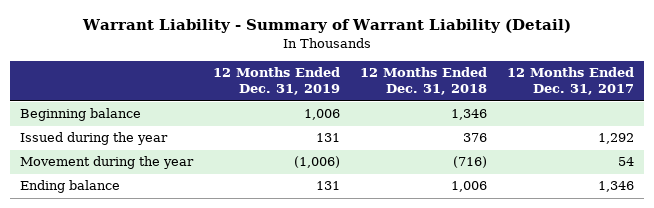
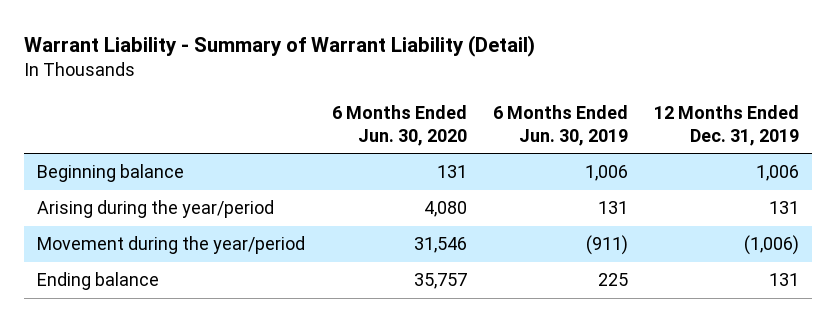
[360,67,488,96] 12 Months Ended Dec. 31, 2018 -> none
[506,67,634,96] 12 Months Ended Dec. 31, 2017 -> none
none -> [331,104,467,146] 6 Months Ended Jun. 30, 2020
none -> [492,104,628,146] 6 Months Ended Jun. 30, 2019
[20,132,169,146] Issued during the year -> [37,200,275,219] Arising during the year/period
[20,156,195,170] Movement during the year -> [37,236,306,255] Movement during the year/period

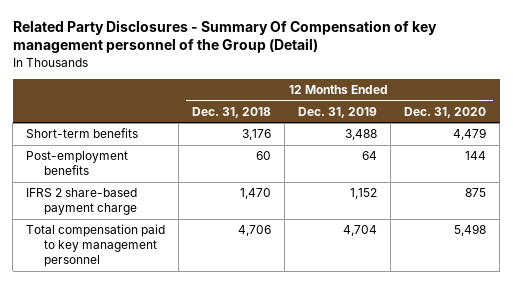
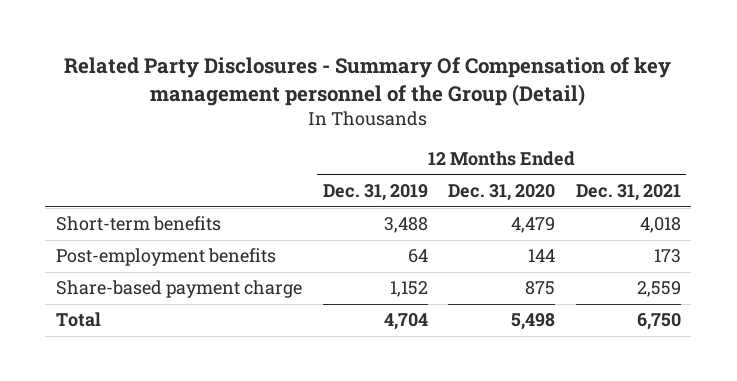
[192,106,272,118] Dec. 31, 2018 -> none
none -> [576,184,682,202] Dec. 31, 2021
[26,188,138,216] IFRS 2 share-based payment charge -> [55,280,302,299] Share-based payment charge
[26,224,166,268] Total compensation paid to key management personnel -> [55,312,101,328] Total

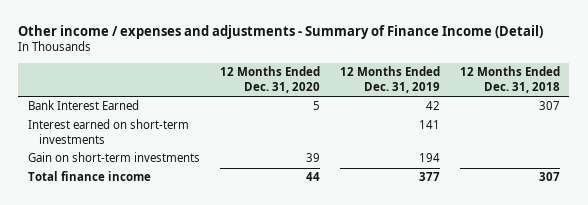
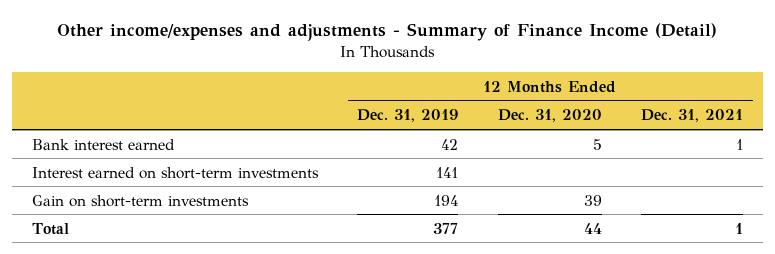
[18,25,544,40] Other income / expenses and adjustments - Summary of Finance Income (Detail) -> [57,23,718,42] Other income/expenses and adjustments - Summary of Finance Income (Detail)
[459,66,560,93] 12 Months Ended Dec. 31, 2018 -> none
none -> [640,109,743,123] Dec. 31, 2021
[28,100,140,111] Bank Interest Earned -> [32,138,176,150] Bank interest earned
[28,171,152,182] Total finance income -> [32,222,70,235] Total

